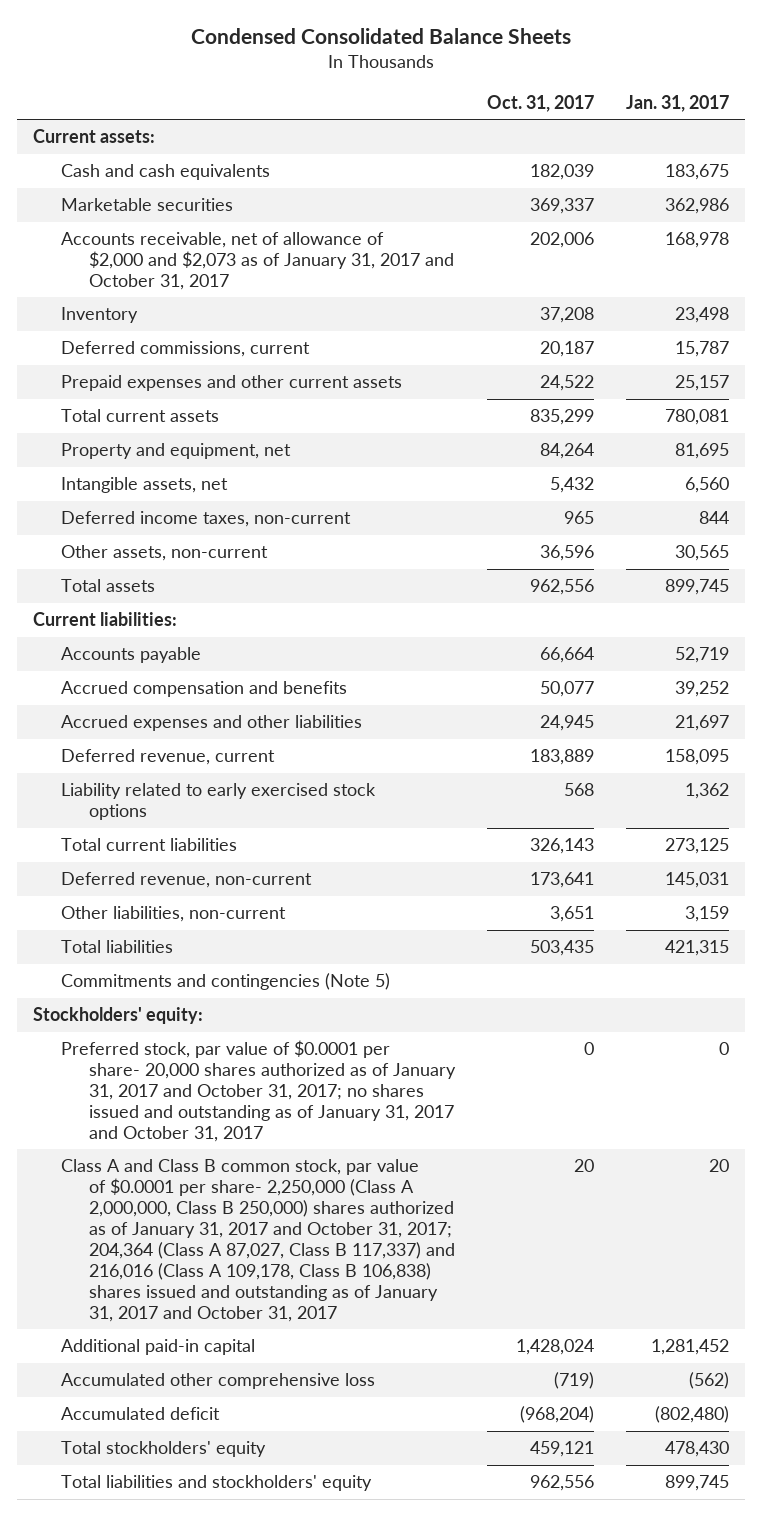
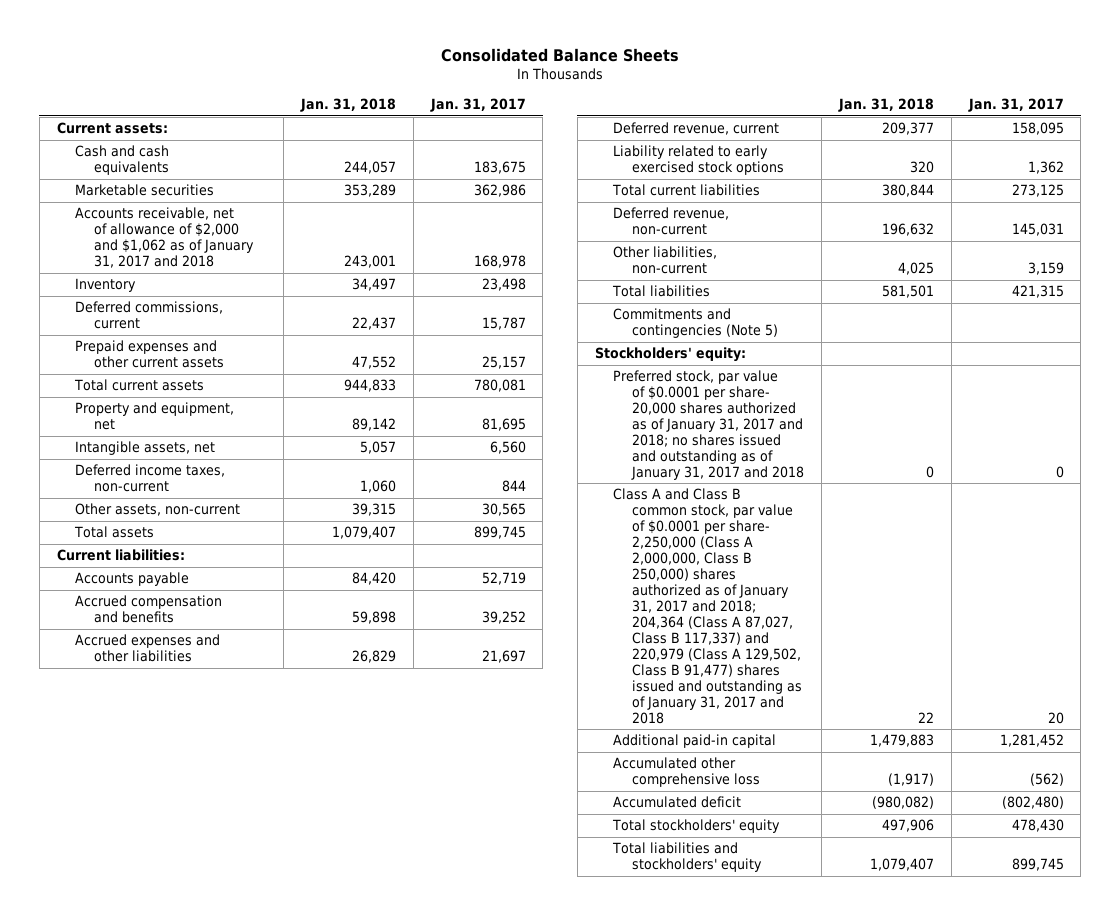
[191,28,572,45] Condensed Consolidated Balance Sheets -> [441,47,680,62] Consolidated Balance Sheets
[487,94,595,112] Oct. 31, 2017 -> none
none -> [299,98,396,113] Jan. 31, 2018
[61,232,455,290] Accounts receivable, net of allowance of $2,000 and $2,073 as of January 31, 2017 and October 31, 2017 -> [75,207,255,269] Accounts receivable, net of allowance of $2,000 and $1,062 as of January 31, 2017 and 2018
[61,1040,457,1142] Preferred stock, par value of $0.0001 per share- 20,000 shares authorized as of January 31, 2017 and October 31, 2017; no shares issued and outstanding as of January 31, 2017 and October 31, 2017 -> [613,370,805,481] Preferred stock, par value of $0.0001 per share- 20,000 shares authorized as of January 31, 2017 and 2018; no shares issued and outstanding as of January 31, 2017 and 2018
[61,1159,456,1322] Class A and Class B common stock, par value of $0.0001 per share- 2,250,000 (Class A 2,000,000, Class B 250,000) shares authorized as of January 31, 2017 and October 31, 2017; 204,364 (Class A 87,027, Class B 117,337) and 216,016 (Class A 109,178, Class B 106,838) shares issued and outstanding as of January 31, 2017 and October 31, 2017 -> [613,488,803,724] Class A and Class B common stock, par value of $0.0001 per share- 2,250,000 (Class A 2,000,000, Class B 250,000) shares authorized as of January 31, 2017 and 2018; 204,364 (Class A 87,027, Class B 117,337) and 220,979 (Class A 129,502, Class B 91,477) shares issued and outstanding as of January 31, 2017 and 2018

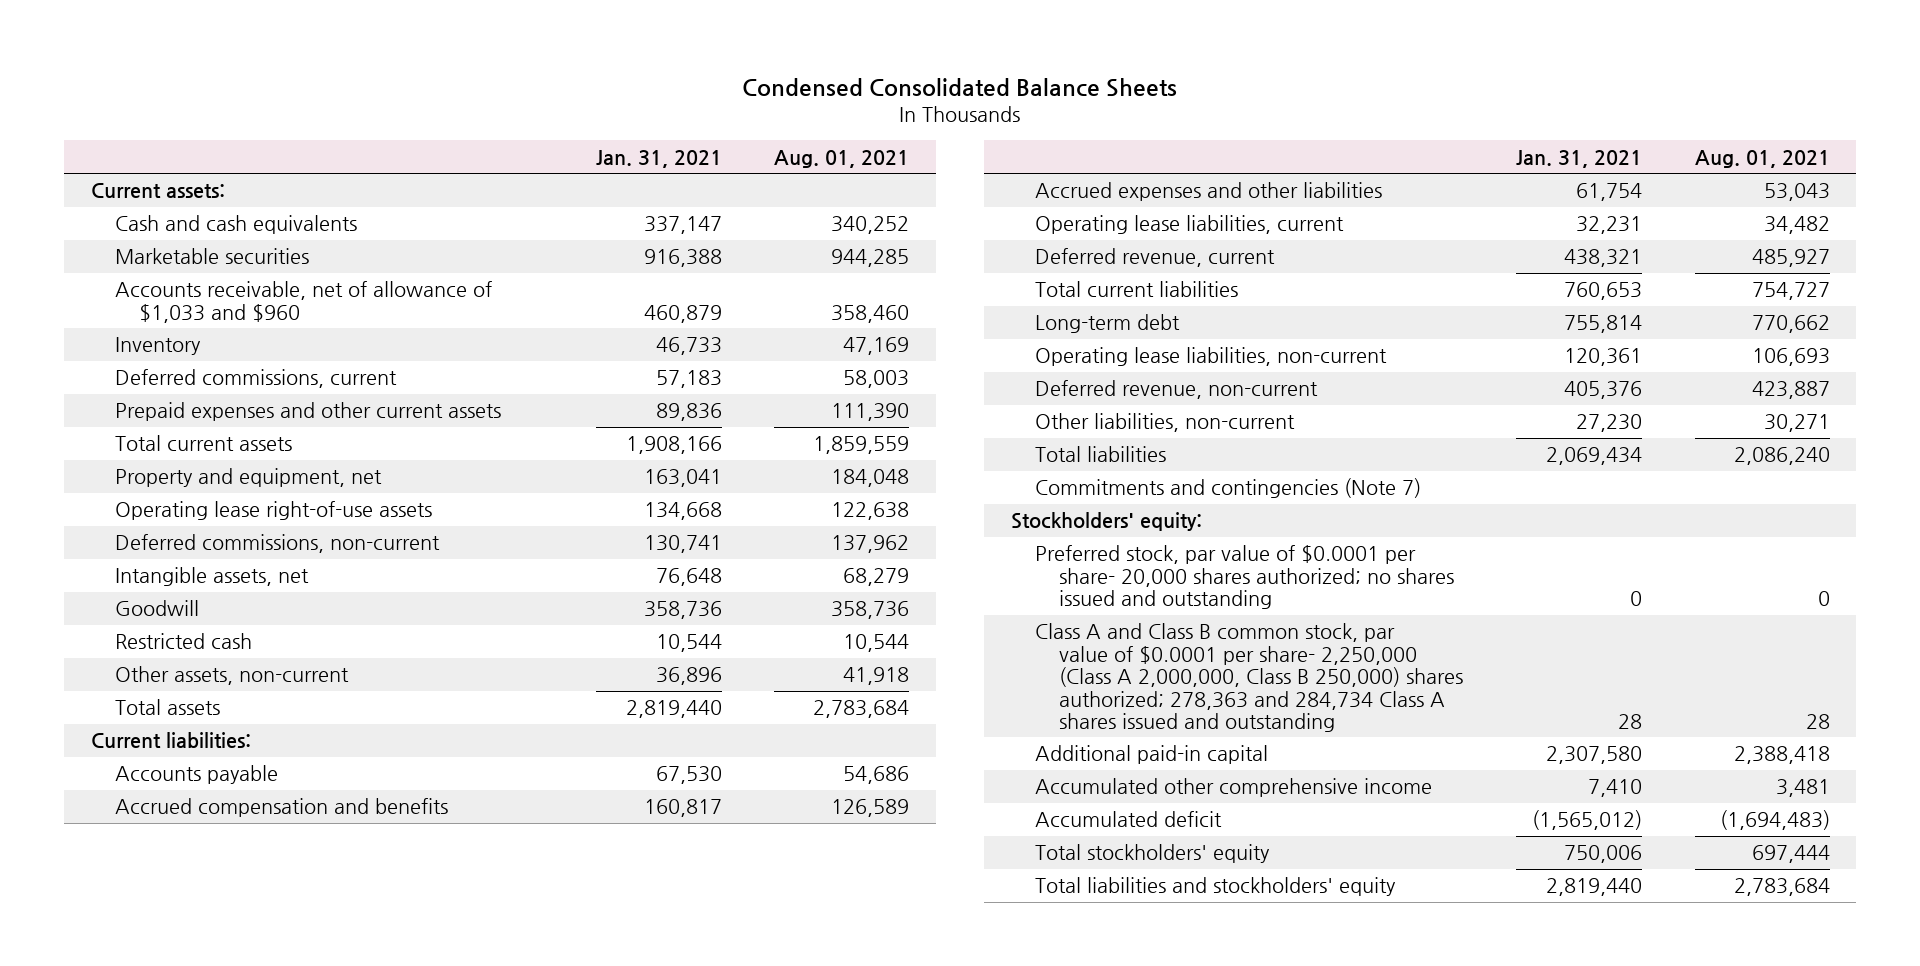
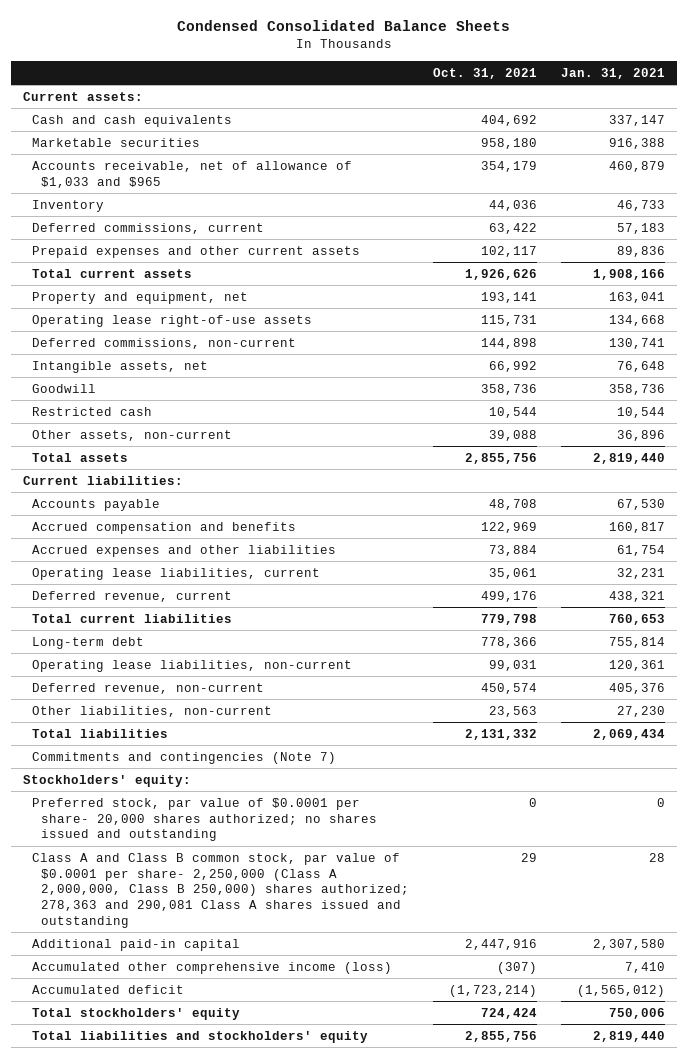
[774,149,910,168] Aug. 01, 2021 -> none
none -> [432,67,537,79] Oct. 31, 2021
[114,281,492,323] Accounts receivable, net of allowance of $1,033 and $960 -> [32,160,353,188] Accounts receivable, net of allowance of $1,033 and $965
[1035,623,1464,732] Class A and Class B common stock, par value of $0.0001 per share- 2,250,000 (Class A 2,000,000, Class B 250,000) shares authorized; 278,363 and 284,734 Class A shares issued and outstanding -> [32,852,410,928] Class A and Class B common stock, par value of $0.0001 per share- 2,250,000 (Class A 2,000,000, Class B 250,000) shares authorized; 278,363 and 290,081 Class A shares issued and outstanding
[1035,778,1433,798] Accumulated other comprehensive income -> [32,961,393,974] Accumulated other comprehensive income (loss)

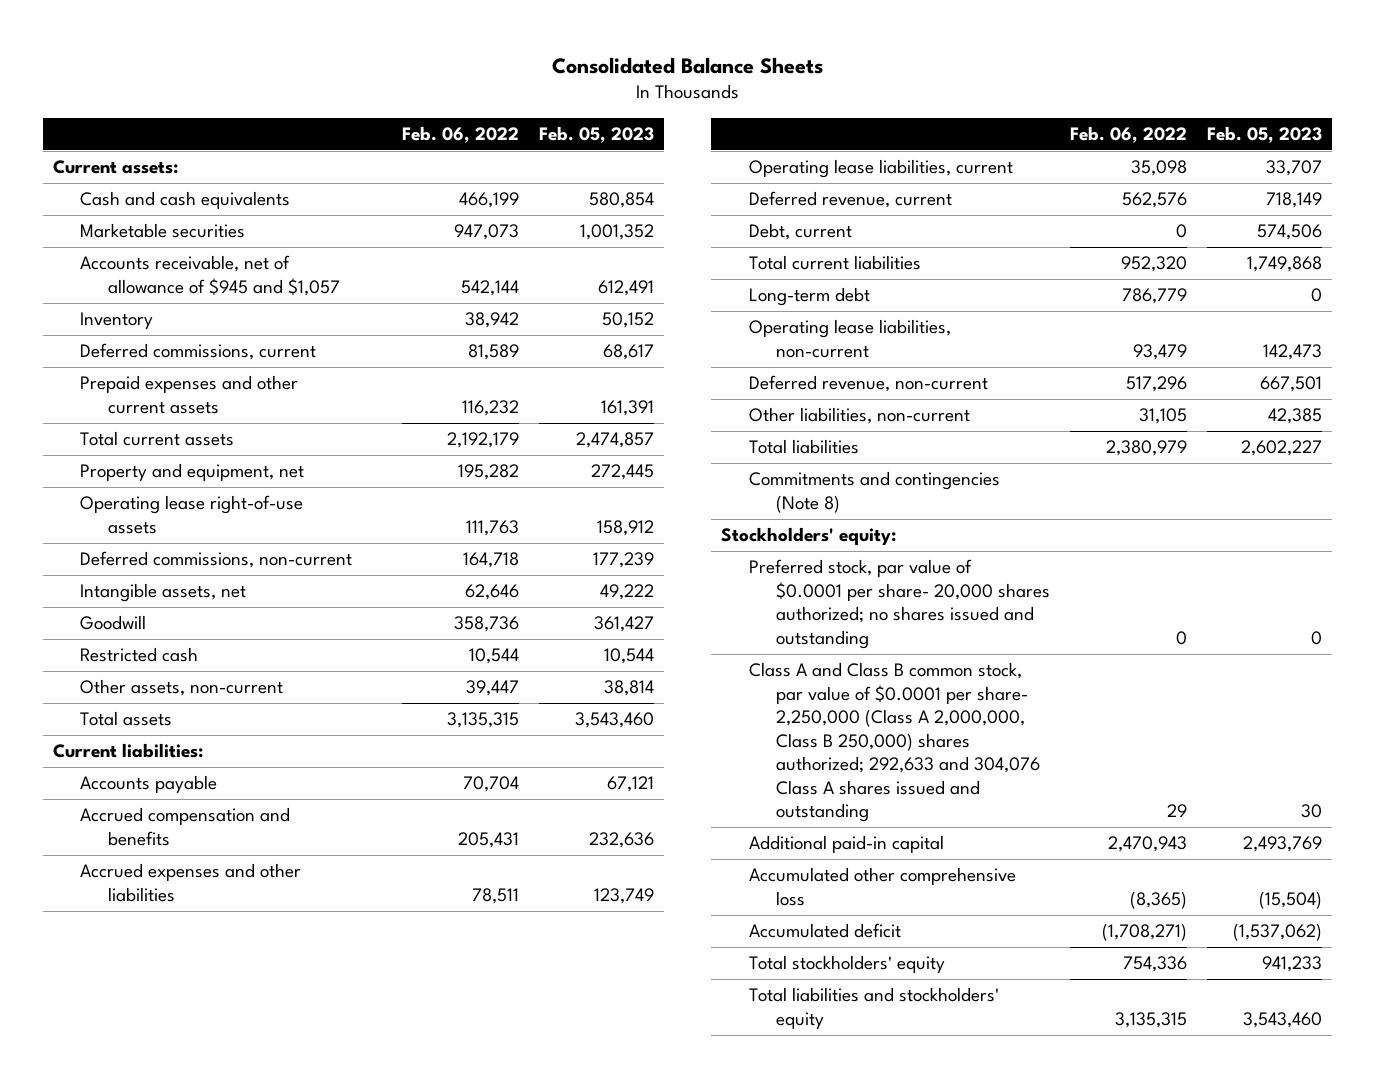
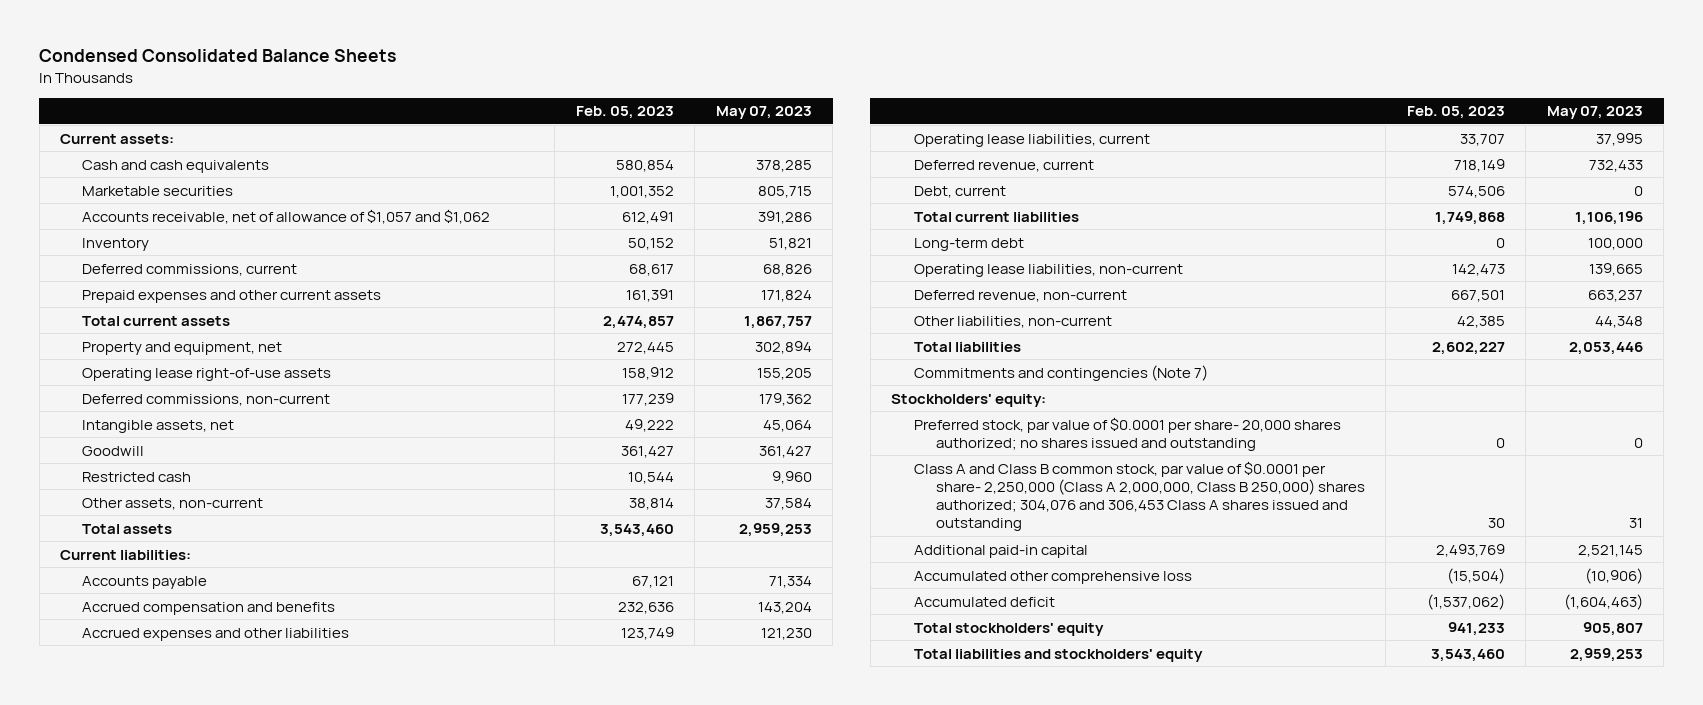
[551,56,823,74] Consolidated Balance Sheets -> [39,49,397,63] Condensed Consolidated Balance Sheets
[401,125,519,143] Feb. 06, 2022 -> none
none -> [715,106,812,120] May 07, 2023
[80,255,340,296] Accounts receivable, net of allowance of $945 and $1,057 -> [82,208,491,224] Accounts receivable, net of allowance of $1,057 and $1,062
[748,471,1000,513] Commitments and contingencies (Note 8) -> [913,364,1208,381] Commitments and contingencies (Note 7)
[748,662,1041,823] Class A and Class B common stock, par value of $0.0001 per share- 2,250,000 (Class A 2,000,000, Class B 250,000) shares authorized; 292,633 and 304,076 Class A shares issued and outstanding -> [913,460,1365,532] Class A and Class B common stock, par value of $0.0001 per share- 2,250,000 (Class A 2,000,000, Class B 250,000) shares authorized; 304,076 and 306,453 Class A shares issued and outstanding

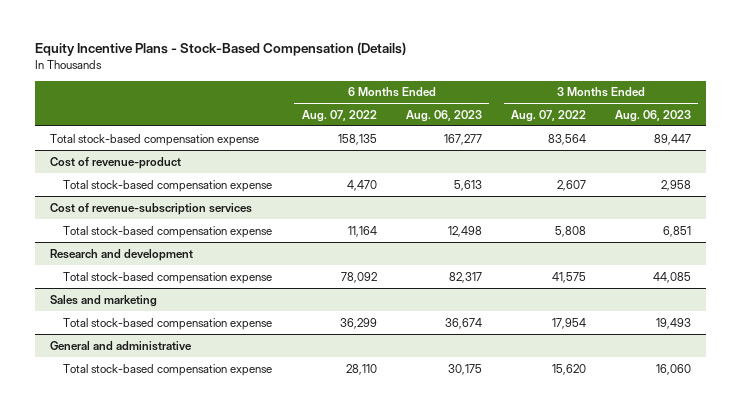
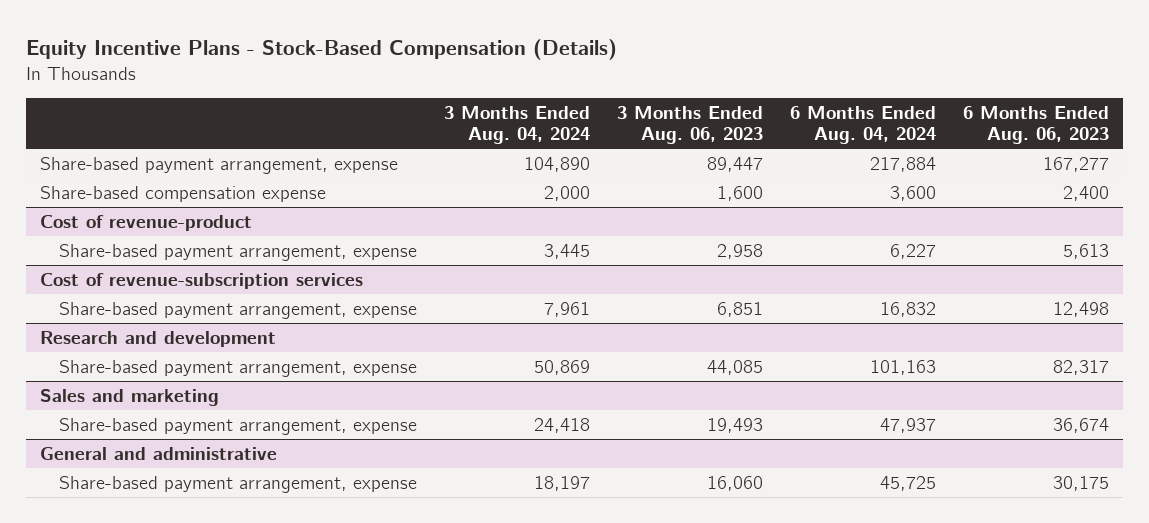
[301,109,377,122] Aug. 07, 2022 -> none
[510,109,586,122] Aug. 07, 2022 -> none
none -> [443,105,590,145] 3 Months Ended Aug. 04, 2024
none -> [790,105,937,145] 6 Months Ended Aug. 04, 2024
[50,133,260,146] Total stock-based compensation expense -> [39,156,398,174] Share-based payment arrangement, expense
none -> [39,185,326,202] Share-based compensation expense
[63,179,273,192] Total stock-based compensation expense -> [58,243,417,261] Share-based payment arrangement, expense
[63,225,273,238] Total stock-based compensation expense -> [58,301,417,319] Share-based payment arrangement, expense
[63,271,273,284] Total stock-based compensation expense -> [58,359,417,377] Share-based payment arrangement, expense
[63,317,273,330] Total stock-based compensation expense -> [58,417,417,435] Share-based payment arrangement, expense
[63,363,273,376] Total stock-based compensation expense -> [58,475,417,493] Share-based payment arrangement, expense

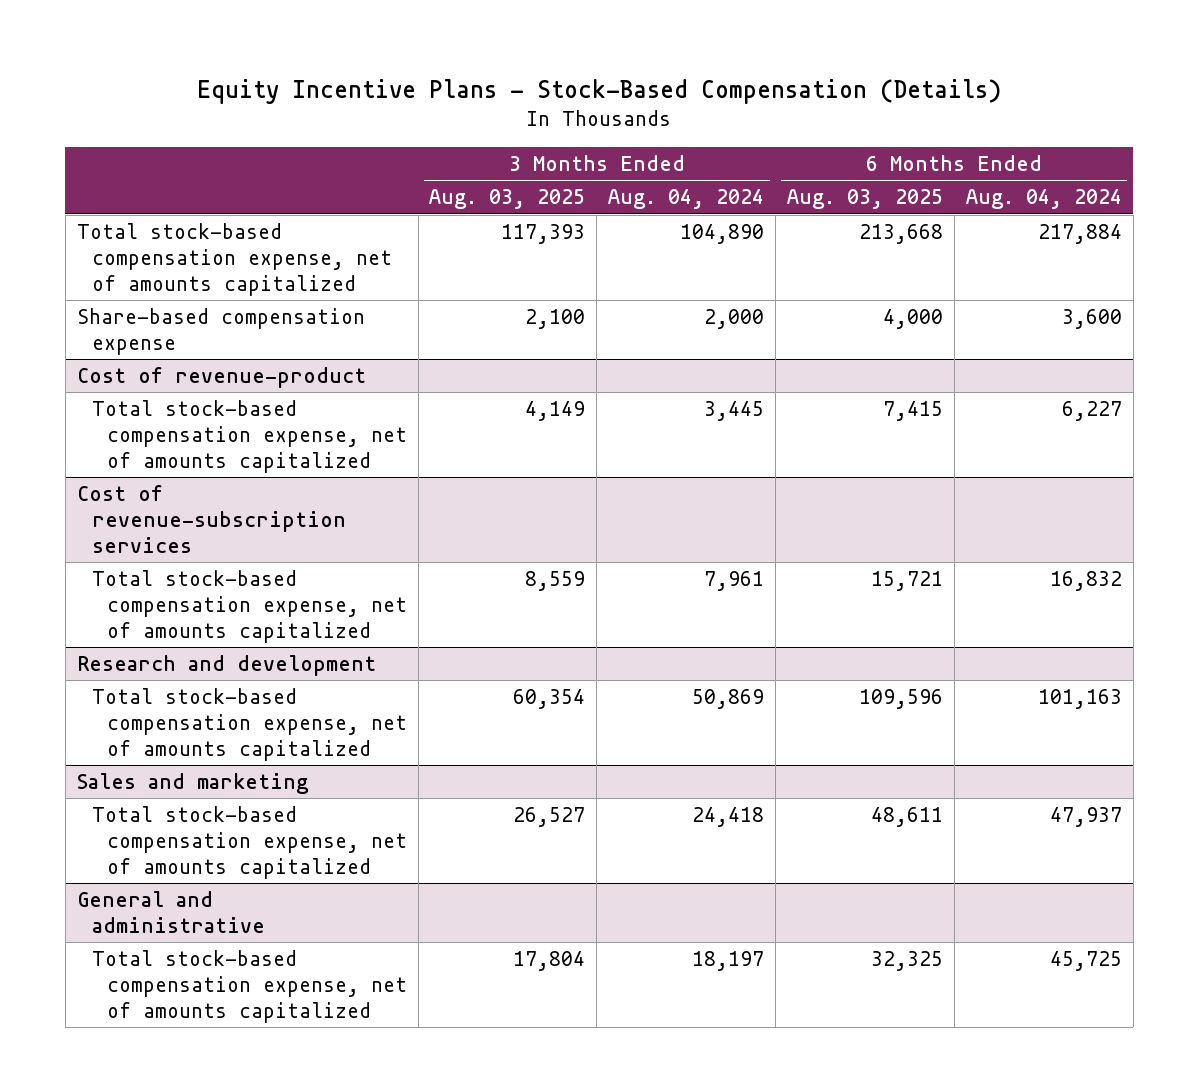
[617,105,764,145] 3 Months Ended Aug. 06, 2023 -> none
[963,105,1110,145] 6 Months Ended Aug. 06, 2023 -> none
none -> [429,189,586,210] Aug. 03, 2025
none -> [787,189,944,210] Aug. 03, 2025
[39,156,398,174] Share-based payment arrangement, expense -> [76,222,392,296] Total stock-based compensation expense, net of amounts capitalized
[58,243,417,261] Share-based payment arrangement, expense -> [91,399,407,473] Total stock-based compensation expense, net of amounts capitalized
[58,301,417,319] Share-based payment arrangement, expense -> [91,569,407,643] Total stock-based compensation expense, net of amounts capitalized
[58,359,417,377] Share-based payment arrangement, expense -> [91,687,407,761] Total stock-based compensation expense, net of amounts capitalized
[58,417,417,435] Share-based payment arrangement, expense -> [91,805,407,879] Total stock-based compensation expense, net of amounts capitalized
[58,475,417,493] Share-based payment arrangement, expense -> [91,949,407,1023] Total stock-based compensation expense, net of amounts capitalized

